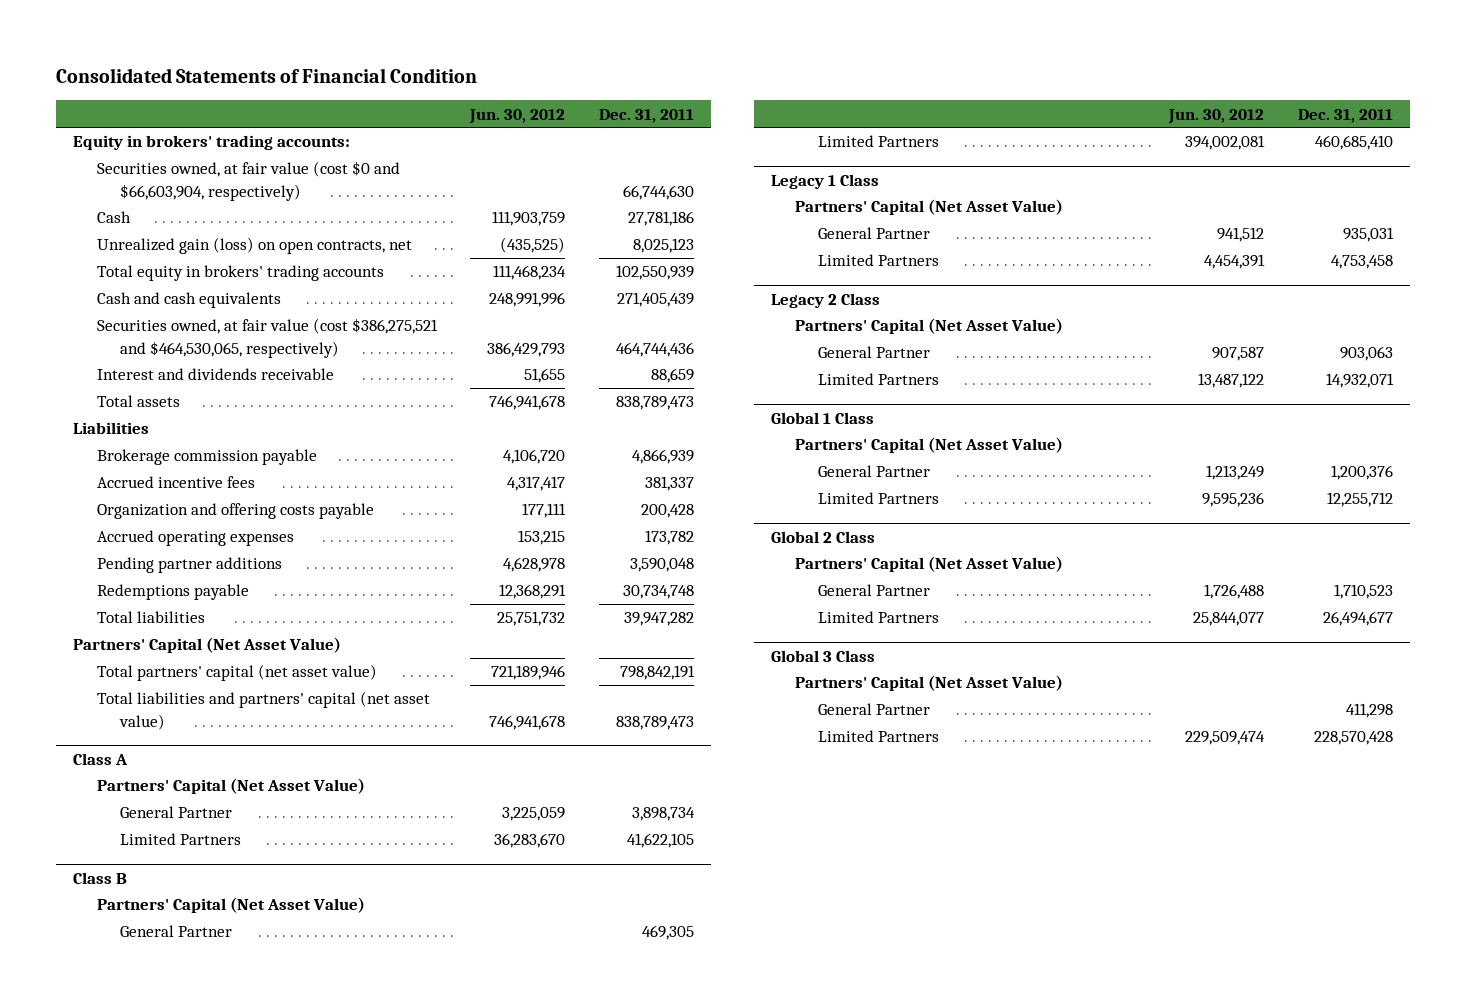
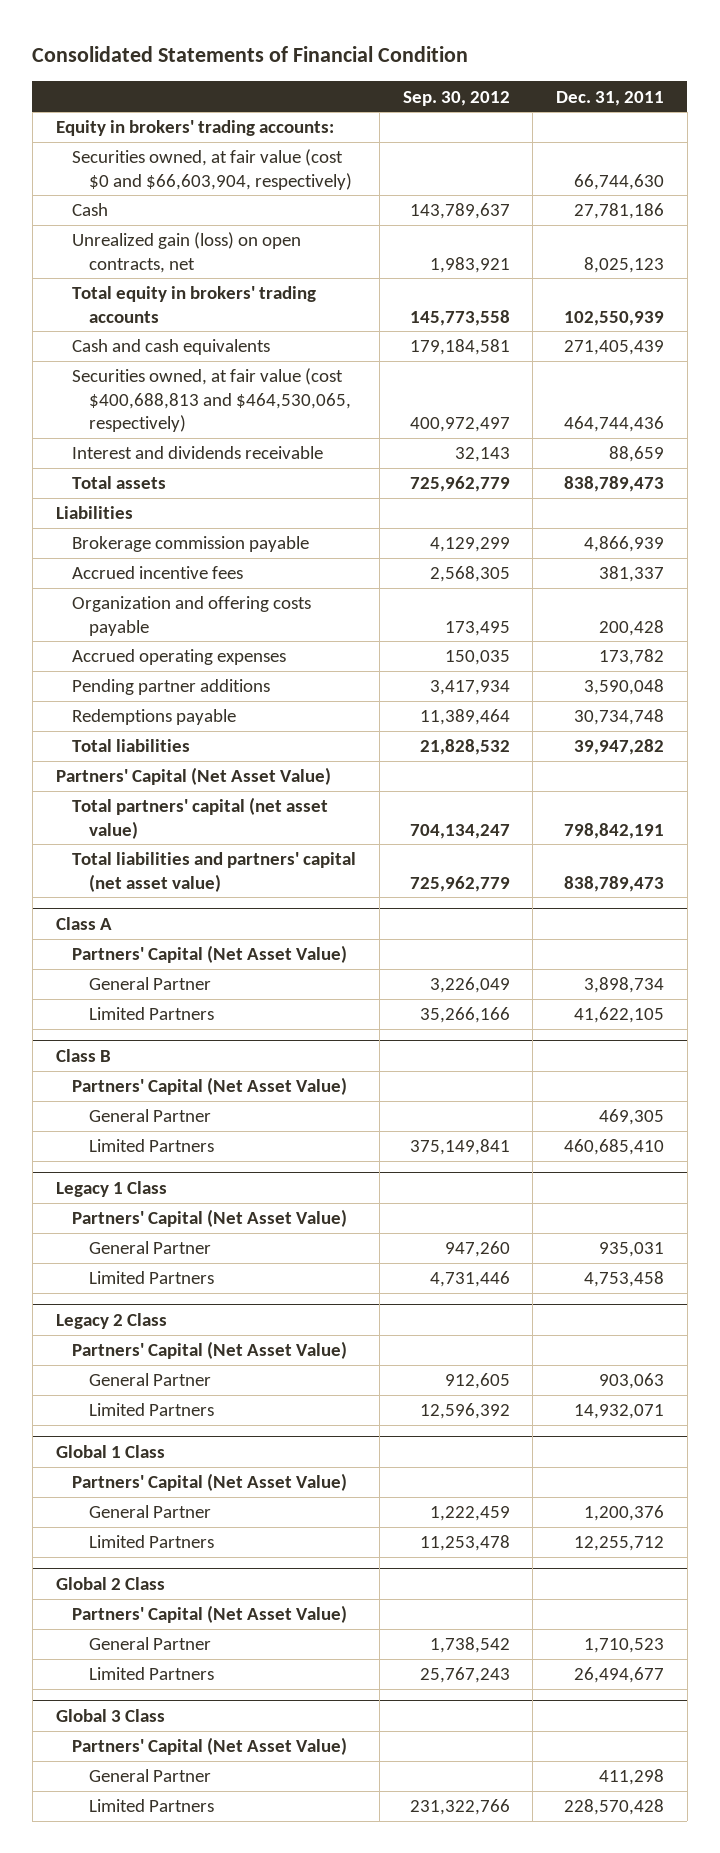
[469,108,566,124] Jun. 30, 2012 -> none
none -> [402,90,510,106] Sep. 30, 2012
[96,318,438,358] Securities owned, at fair value (cost $386,275,521 and $464,530,065, respectively) -> [72,368,351,433] Securities owned, at fair value (cost $400,688,813 and $464,530,065, respectively)

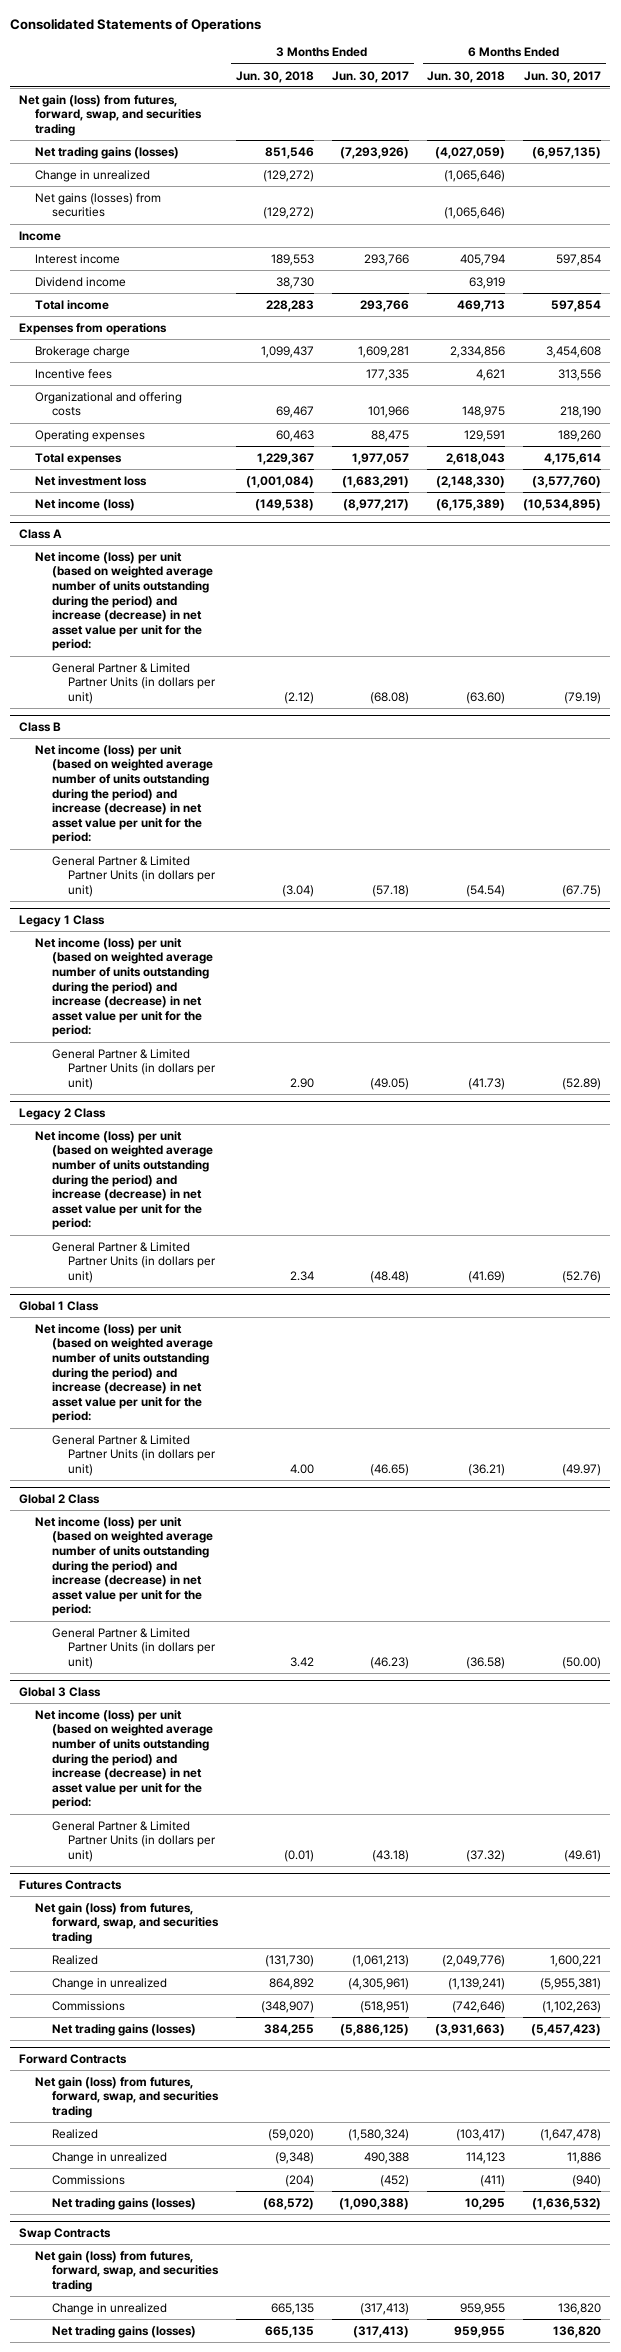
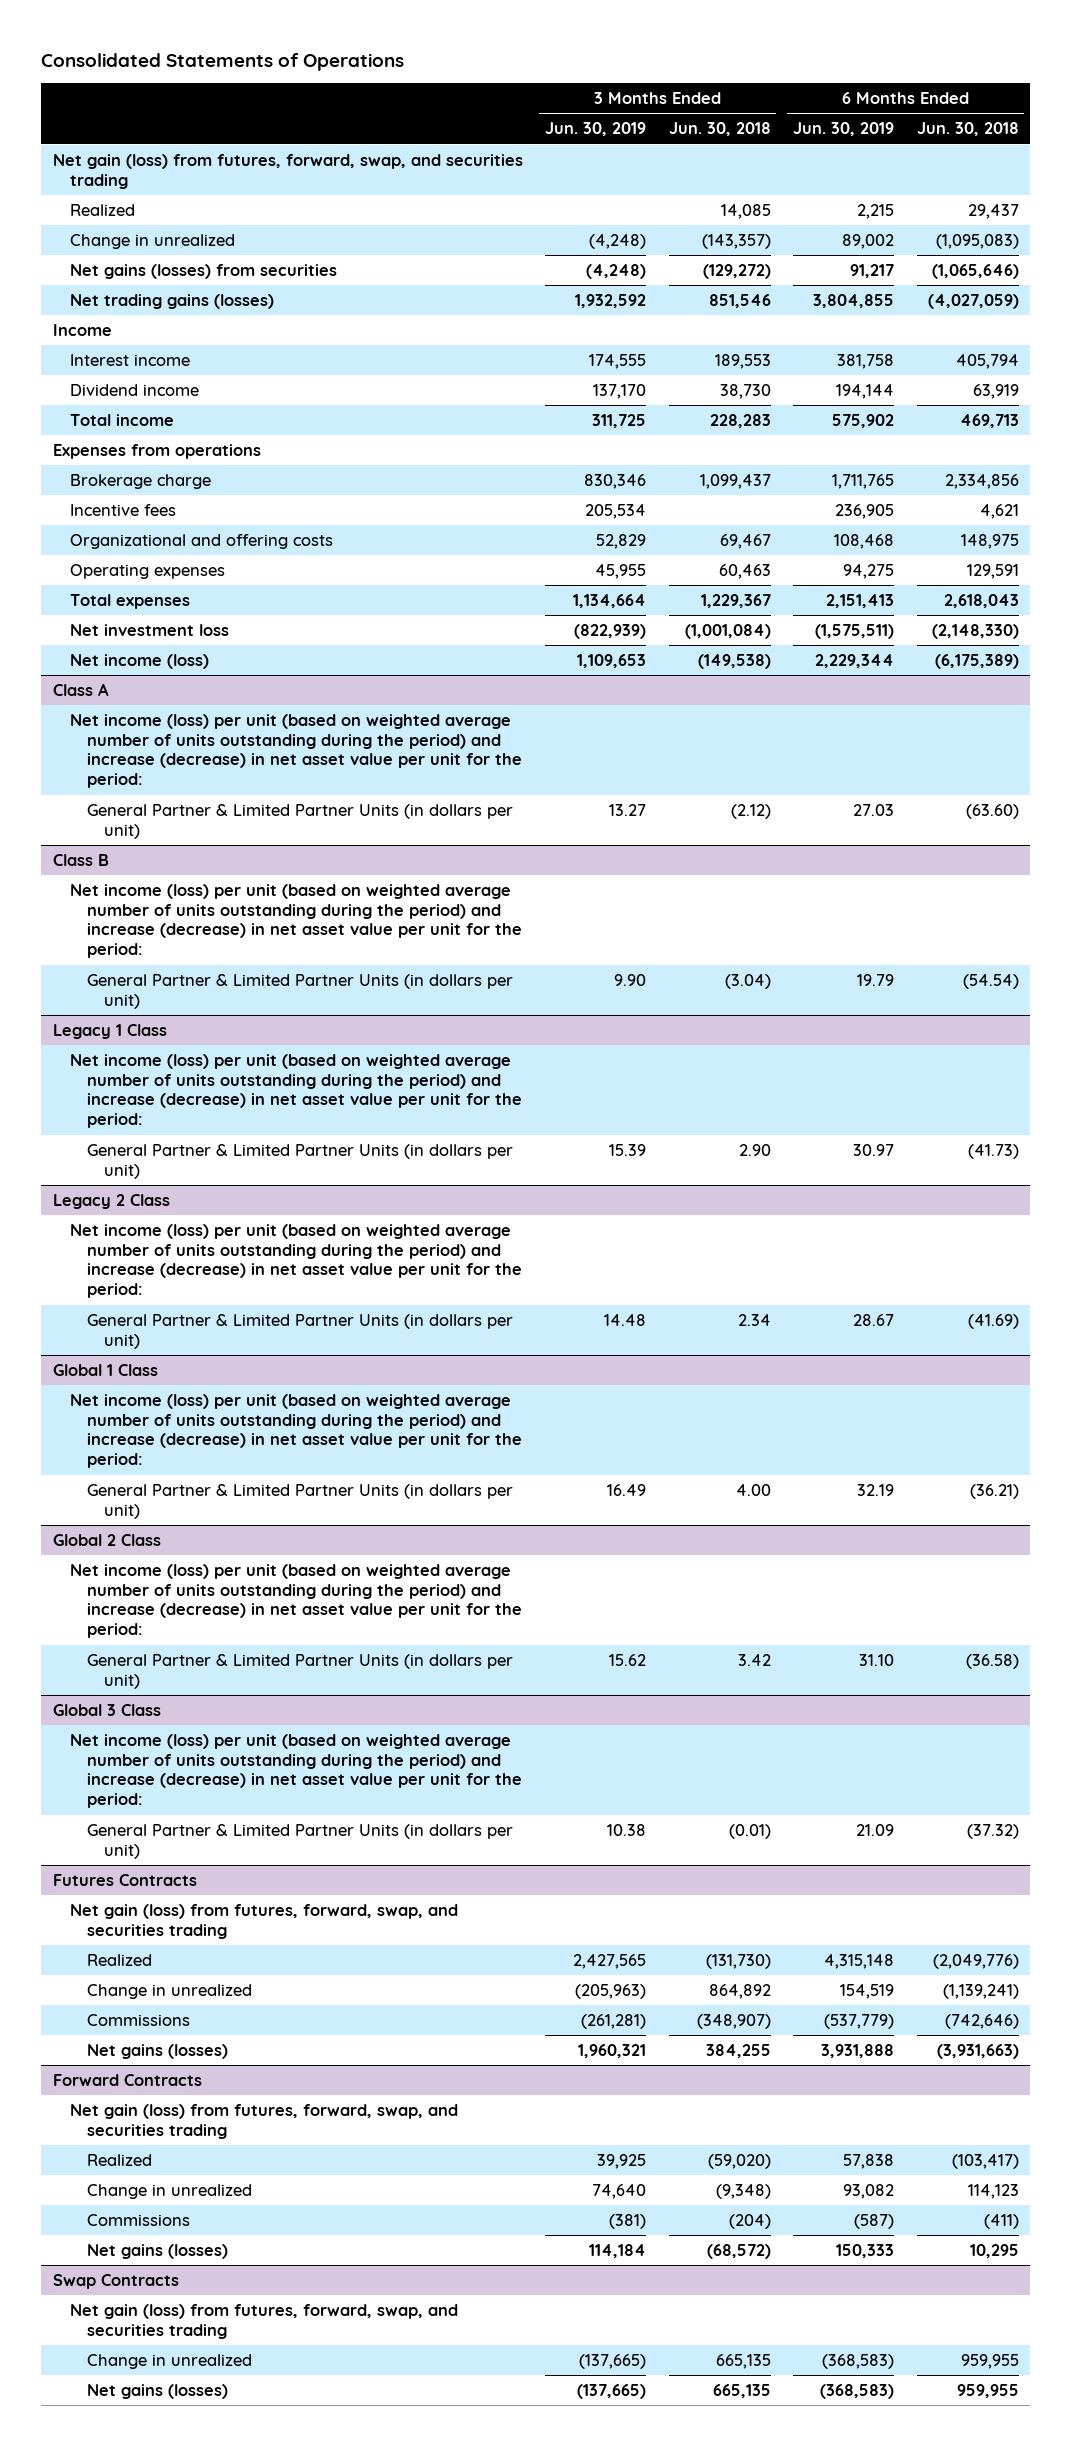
[331,70,409,83] Jun. 30, 2017 -> none
[524,70,602,83] Jun. 30, 2017 -> none
none -> [545,122,647,137] Jun. 30, 2019
none -> [793,122,895,137] Jun. 30, 2019
none -> [69,203,135,216] Realized
[262,169,314,182] (129,272) -> [701,233,771,249] (143,357)
[444,169,506,182] (1,065,646) -> [935,233,1019,249] (1,095,083)
[35,146,180,159] Net trading gains (losses) -> [69,293,274,309] Net trading gains (losses)
[51,2023,196,2036] Net trading gains (losses) -> [87,2043,229,2059] Net gains (losses)
[51,2197,196,2210] Net trading gains (losses) -> [87,2243,229,2259] Net gains (losses)
[51,2325,196,2338] Net trading gains (losses) -> [87,2383,229,2399] Net gains (losses)

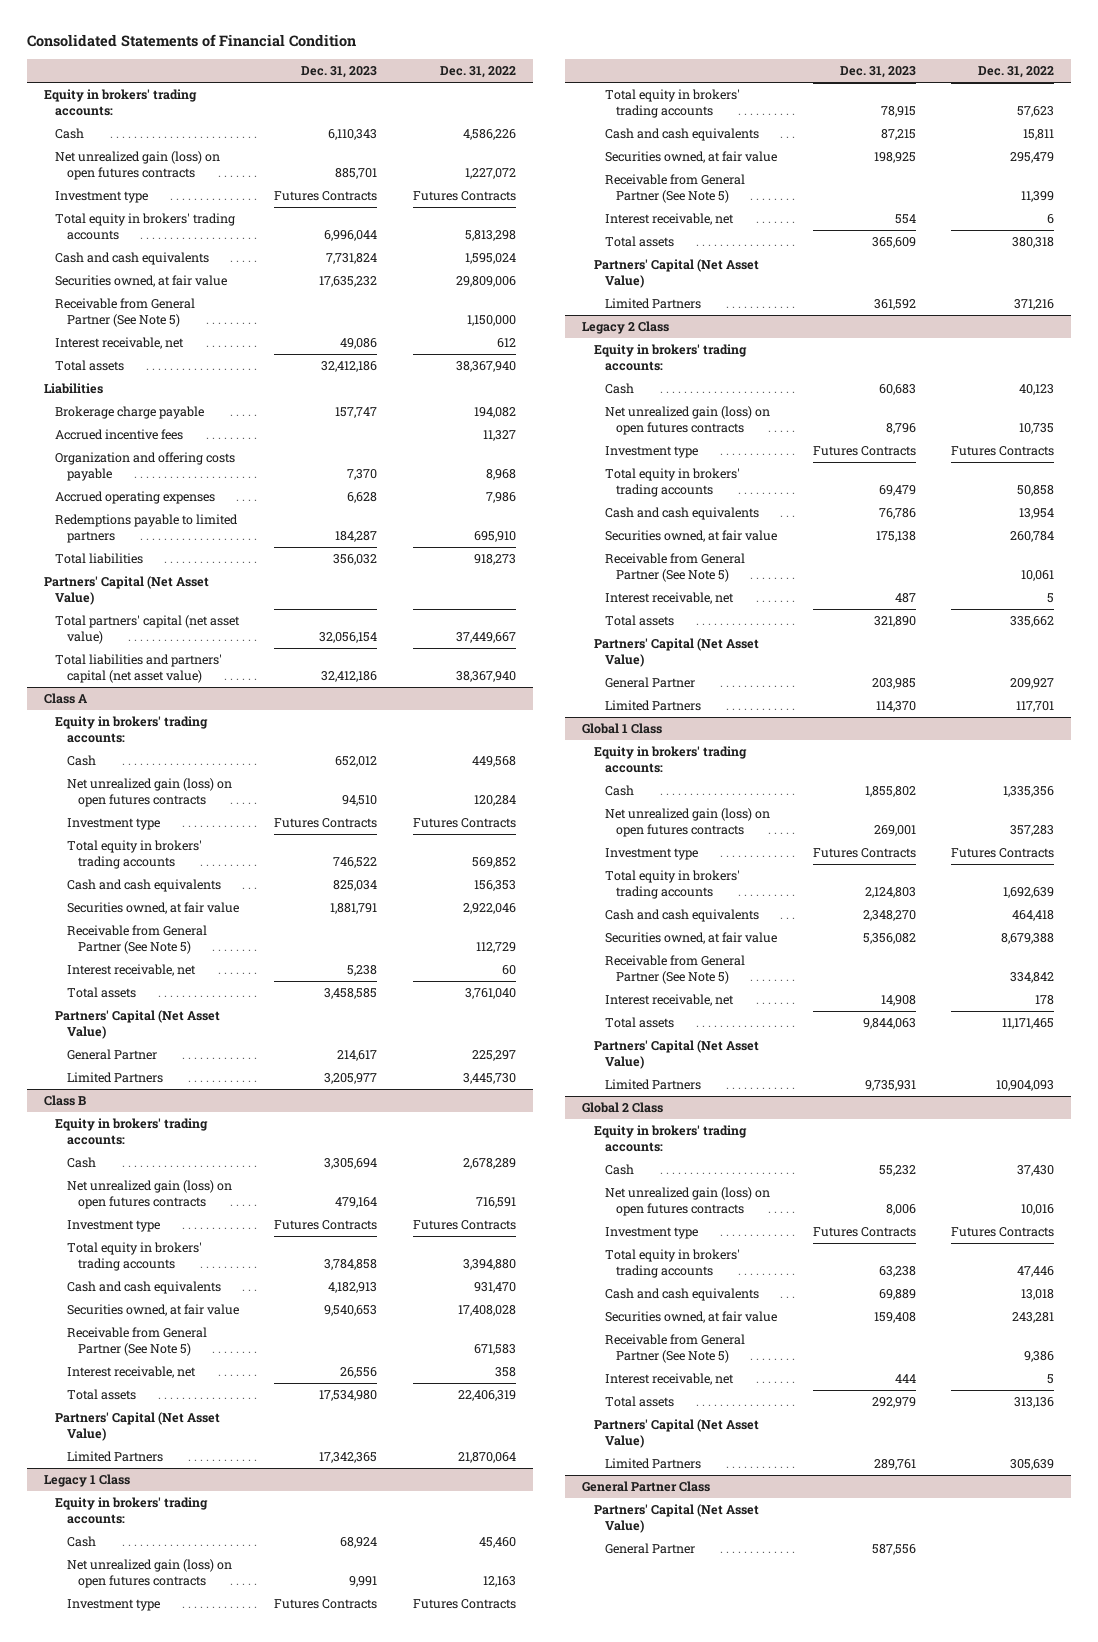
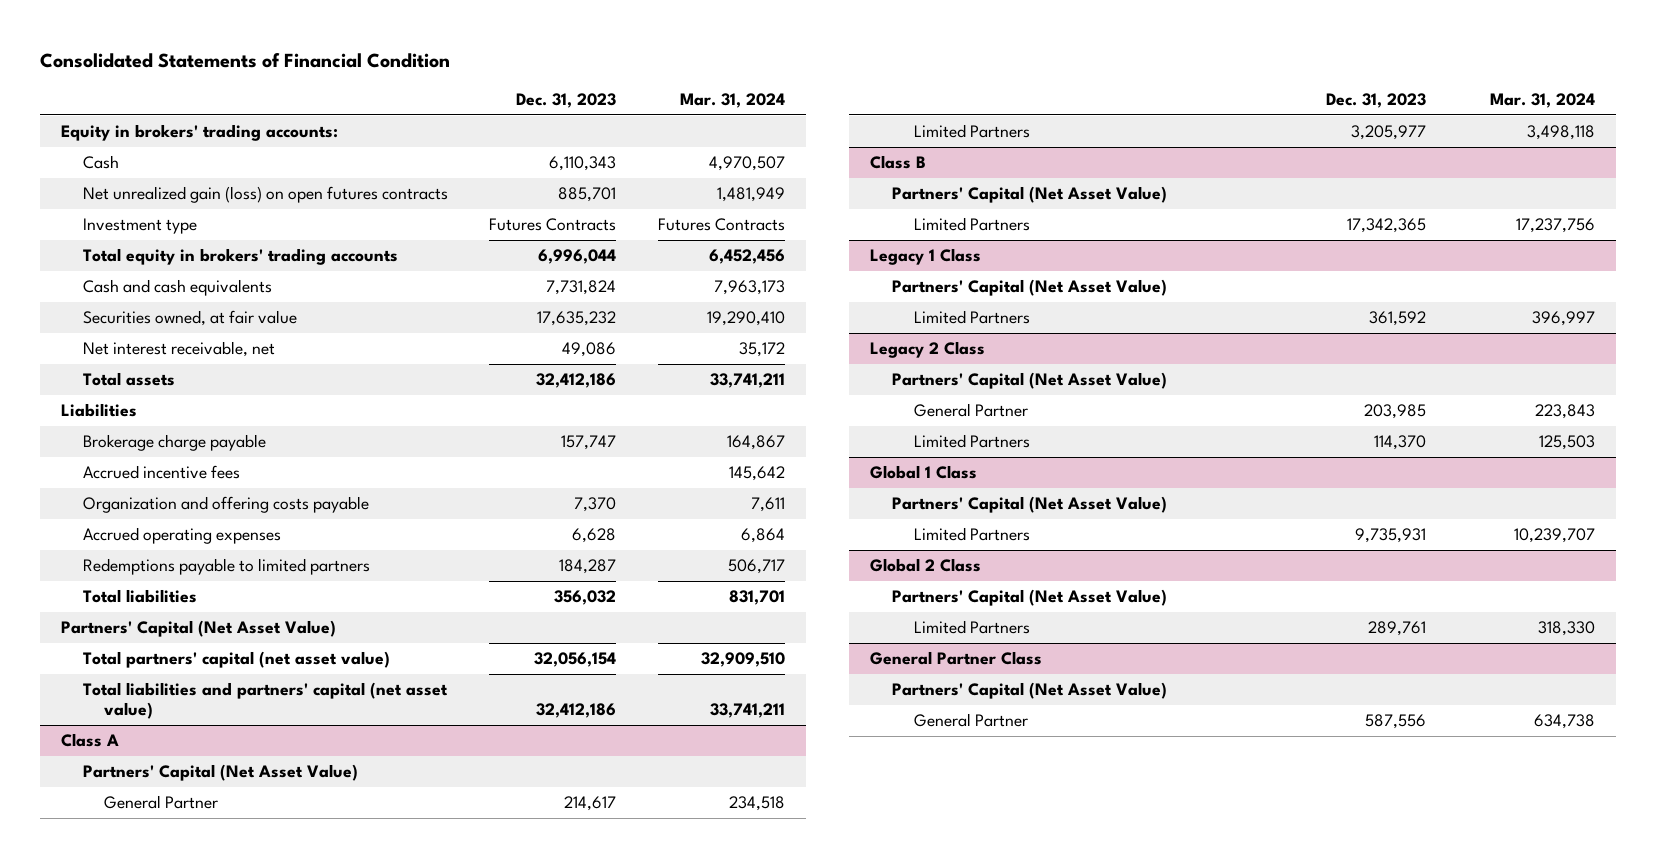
[439,66,516,79] Dec. 31, 2022 -> none
none -> [680,93,786,109] Mar. 31, 2024
[55,298,196,328] Receivable from General Partner (See Note 5) -> none
[55,337,185,350] Interest receivable, net -> [82,340,275,357] Net interest receivable, net
[55,716,209,744] Equity in brokers' trading accounts: -> none
[66,755,96,767] Cash -> none
[66,778,232,808] Net unrealized gain (loss) on open futures contracts -> none
[66,818,160,831] Investment type -> none
[66,840,202,870] Total equity in brokers' trading accounts -> none
[66,879,221,893] Cash and cash equivalents -> none
[66,902,239,915] Securities owned, at fair value -> none
[66,925,207,955] Receivable from General Partner (See Note 5) -> none
[66,964,196,977] Interest receivable, net -> none
[66,987,136,999] Total assets -> none
[55,1118,209,1146] Equity in brokers' trading accounts: -> none
[66,1157,96,1169] Cash -> none
[66,1180,232,1210] Net unrealized gain (loss) on open futures contracts -> none
[66,1220,160,1233] Investment type -> none
[66,1242,202,1272] Total equity in brokers' trading accounts -> none
[66,1281,221,1295] Cash and cash equivalents -> none
[66,1304,239,1317] Securities owned, at fair value -> none
[66,1327,207,1357] Receivable from General Partner (See Note 5) -> none
[66,1366,196,1379] Interest receivable, net -> none
[66,1389,136,1401] Total assets -> none
[55,1497,209,1525] Equity in brokers' trading accounts: -> none
[66,1536,96,1548] Cash -> none
[66,1559,232,1589] Net unrealized gain (loss) on open futures contracts -> none
[66,1599,160,1612] Investment type -> none
[604,89,740,119] Total equity in brokers' trading accounts -> none
[604,128,759,142] Cash and cash equivalents -> none
[604,151,777,164] Securities owned, at fair value -> none
[604,174,745,204] Receivable from General Partner (See Note 5) -> none
[604,213,734,226] Interest receivable, net -> none
[604,236,674,248] Total assets -> none
[593,344,747,372] Equity in brokers' trading accounts: -> none
[604,383,634,395] Cash -> none
[604,406,770,436] Net unrealized gain (loss) on open futures contracts -> none
[604,446,698,459] Investment type -> none
[604,468,740,498] Total equity in brokers' trading accounts -> none
[604,507,759,521] Cash and cash equivalents -> none
[604,530,777,543] Securities owned, at fair value -> none
[604,553,745,583] Receivable from General Partner (See Note 5) -> none
[604,592,734,605] Interest receivable, net -> none
[604,615,674,627] Total assets -> none
[593,746,747,774] Equity in brokers' trading accounts: -> none
[604,785,634,797] Cash -> none
[604,808,770,838] Net unrealized gain (loss) on open futures contracts -> none
[604,848,698,861] Investment type -> none
[604,870,740,900] Total equity in brokers' trading accounts -> none
[604,909,759,923] Cash and cash equivalents -> none
[604,932,777,945] Securities owned, at fair value -> none
[604,955,745,985] Receivable from General Partner (See Note 5) -> none
[604,994,734,1007] Interest receivable, net -> none
[604,1017,674,1029] Total assets -> none
[593,1125,747,1153] Equity in brokers' trading accounts: -> none
[604,1164,634,1176] Cash -> none
[604,1187,770,1217] Net unrealized gain (loss) on open futures contracts -> none
[604,1227,698,1240] Investment type -> none
[604,1249,740,1279] Total equity in brokers' trading accounts -> none
[604,1288,759,1302] Cash and cash equivalents -> none
[604,1311,777,1324] Securities owned, at fair value -> none
[604,1334,745,1364] Receivable from General Partner (See Note 5) -> none
[604,1373,734,1386] Interest receivable, net -> none
[604,1396,674,1408] Total assets -> none

